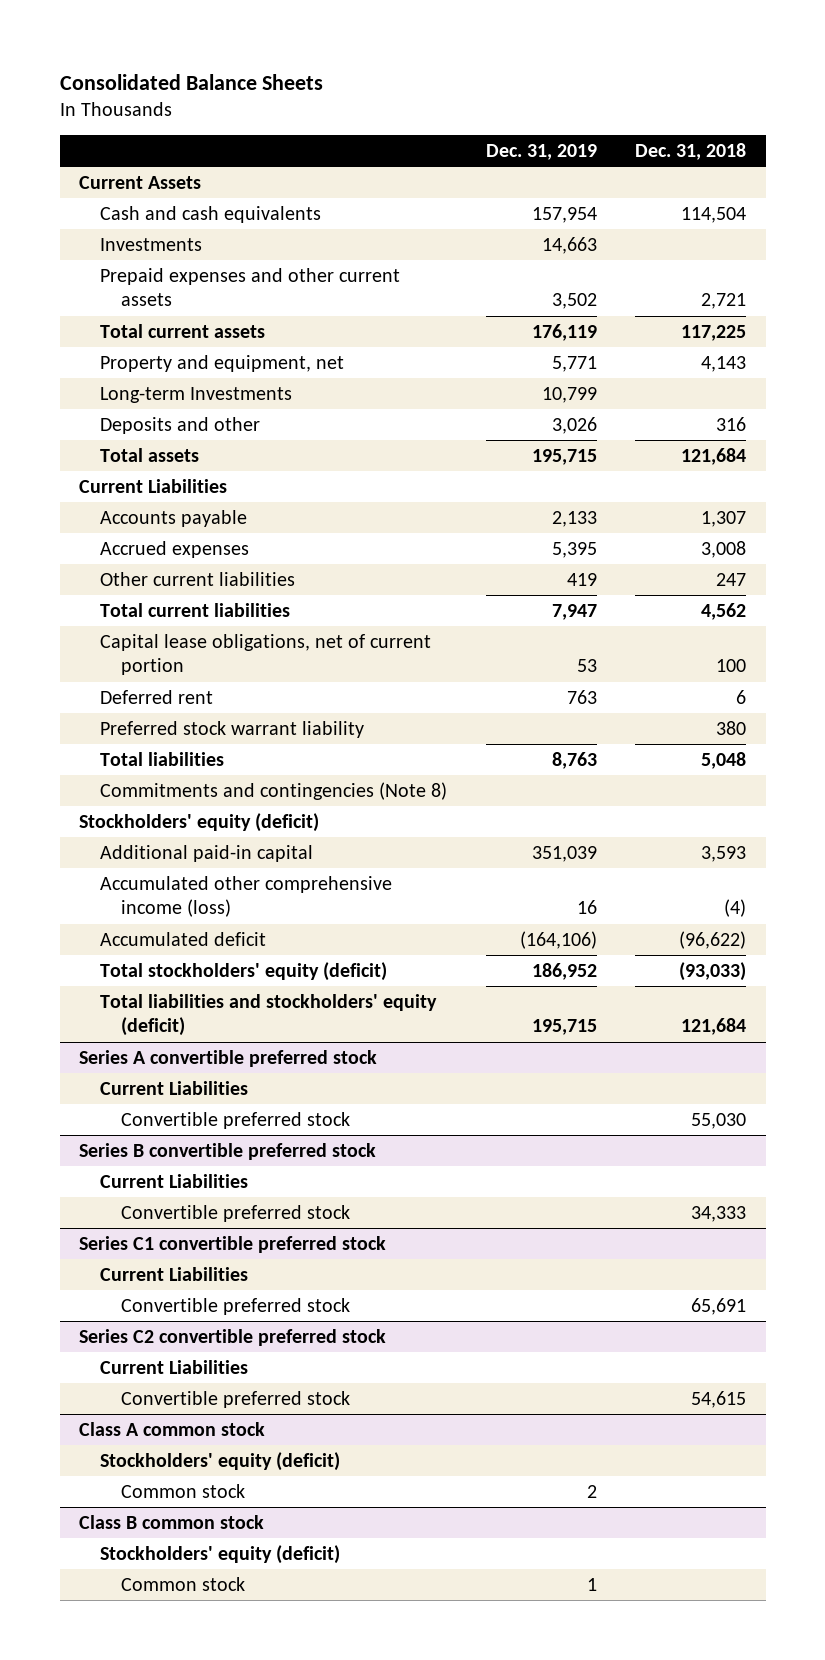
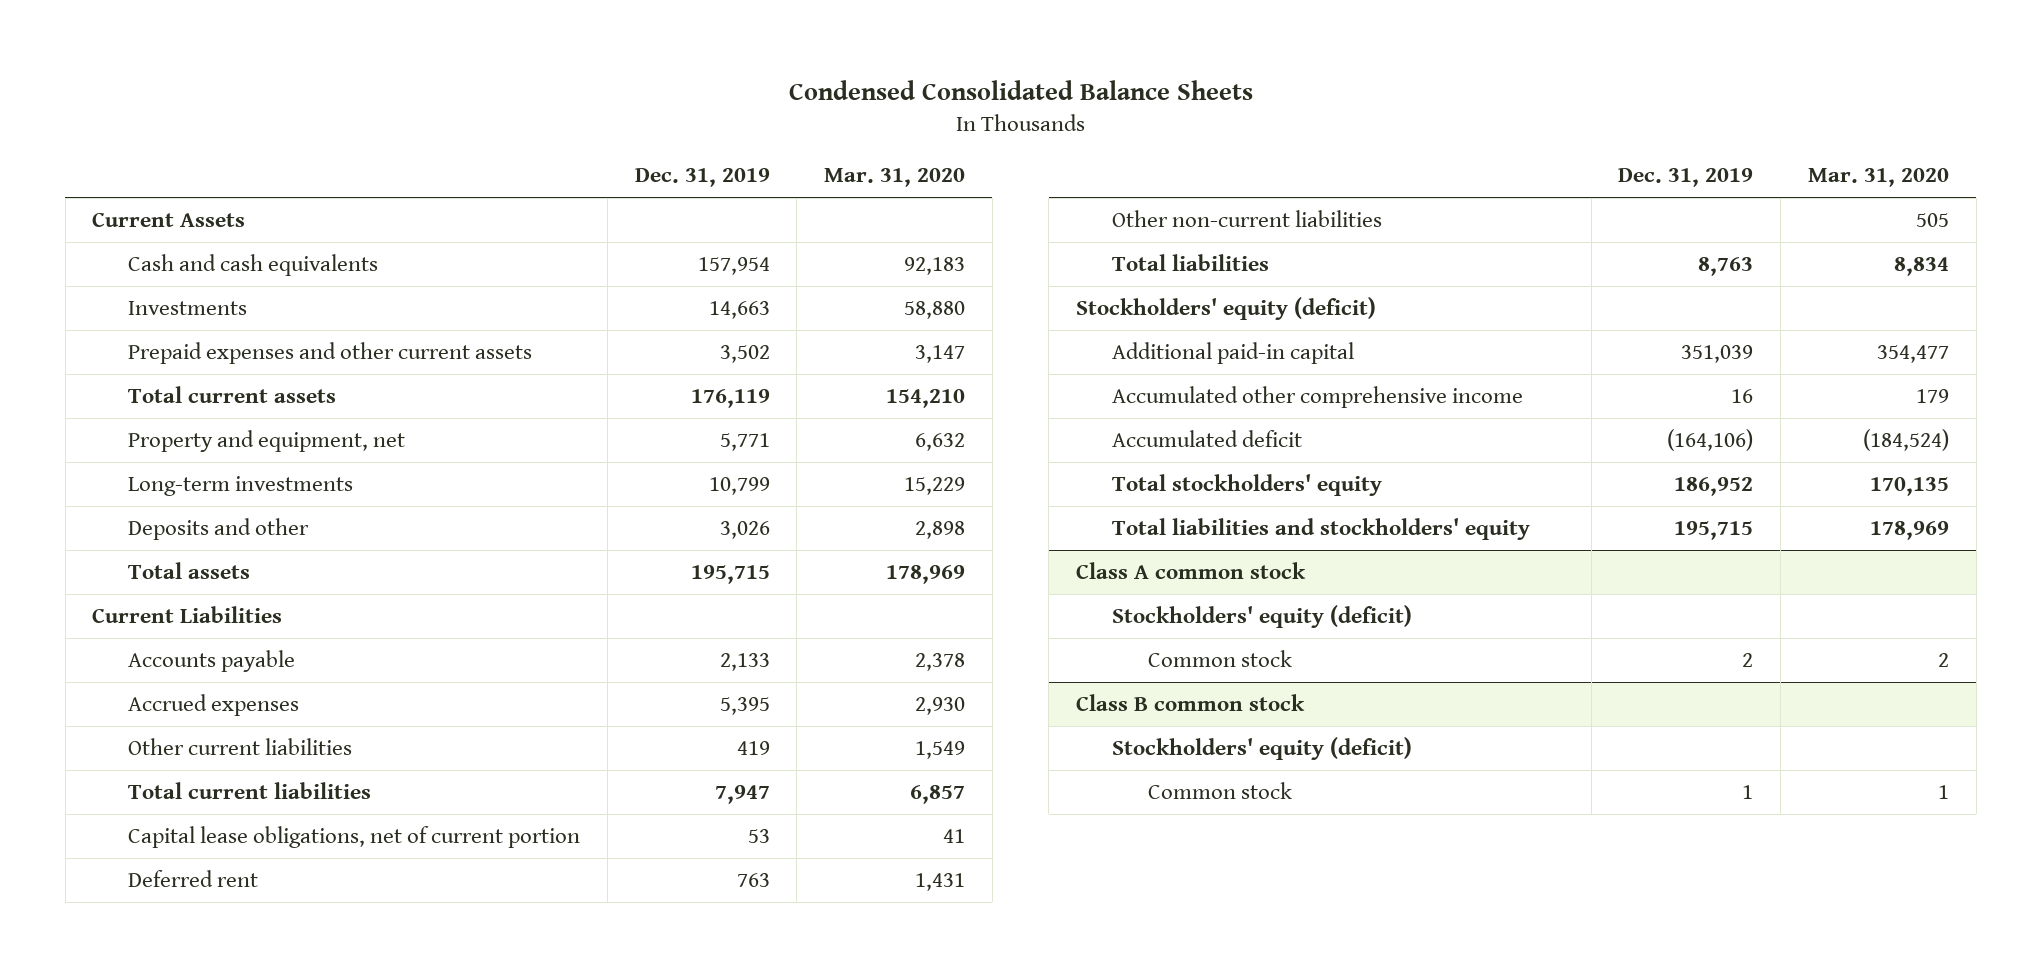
[59,73,323,90] Consolidated Balance Sheets -> [788,80,1253,101] Condensed Consolidated Balance Sheets
[635,142,747,160] Dec. 31, 2018 -> none
none -> [824,168,966,188] Mar. 31, 2020
[99,386,292,403] Long-term Investments -> [128,475,354,496] Long-term investments
[99,720,364,738] Preferred stock warrant liability -> none
none -> [1111,209,1382,227] Other non-current liabilities
[99,781,447,800] Commitments and contingencies (Note 8) -> none
[99,875,392,918] Accumulated other comprehensive income (loss) -> [1111,385,1523,408] Accumulated other comprehensive income
[79,1049,378,1067] Series A convertible preferred stock -> none
[99,1080,248,1095] Current Liabilities -> none
[120,1111,350,1129] Convertible preferred stock -> none
[79,1142,377,1160] Series B convertible preferred stock -> none
[99,1173,248,1188] Current Liabilities -> none
[120,1204,350,1222] Convertible preferred stock -> none
[79,1235,387,1253] Series C1 convertible preferred stock -> none
[99,1266,248,1281] Current Liabilities -> none
[120,1297,350,1315] Convertible preferred stock -> none
[79,1328,387,1346] Series C2 convertible preferred stock -> none
[99,1359,248,1374] Current Liabilities -> none
[120,1390,350,1408] Convertible preferred stock -> none
[99,961,387,981] Total stockholders' equity (deficit) -> [1111,473,1382,496] Total stockholders' equity
[99,993,437,1037] Total liabilities and stockholders' equity (deficit) -> [1111,517,1530,540] Total liabilities and stockholders' equity

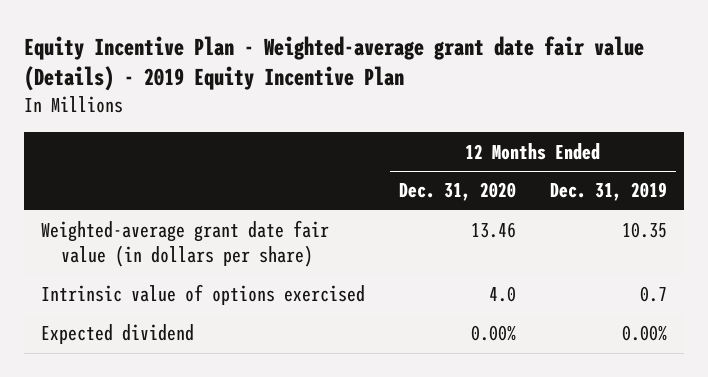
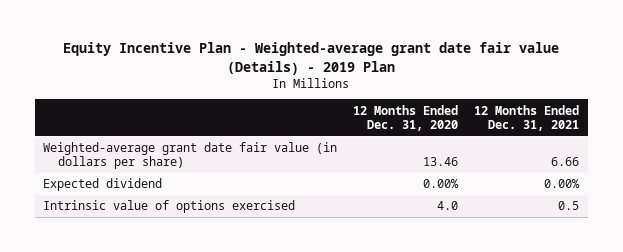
[23,35,644,92] Equity Incentive Plan - Weighted-average grant date fair value (Details) - 2019 Equity Incentive Plan -> [63,42,560,75] Equity Incentive Plan - Weighted-average grant date fair value (Details) - 2019 Plan
[550,182,668,202] Dec. 31, 2019 -> none
none -> [474,104,580,131] 12 Months Ended Dec. 31, 2021
[40,284,365,306] Intrinsic value of options exercised -> [43,200,296,214] Intrinsic value of options exercised

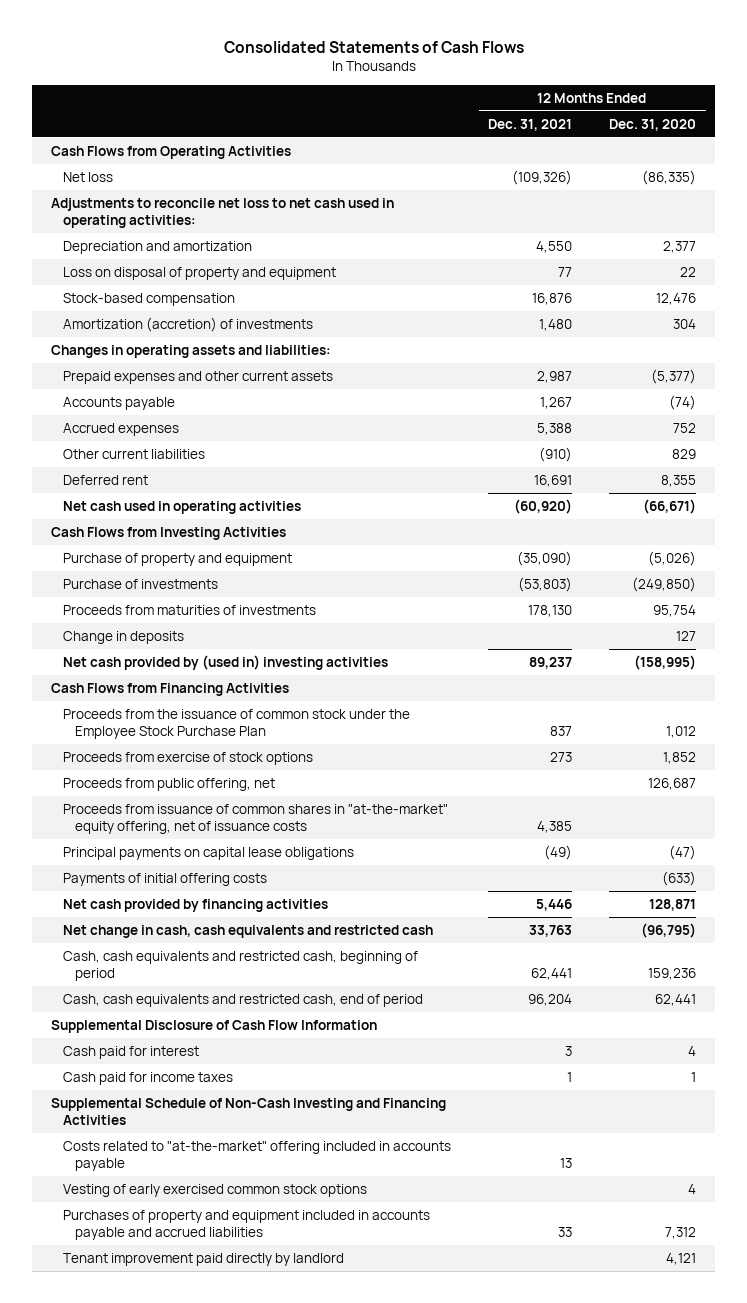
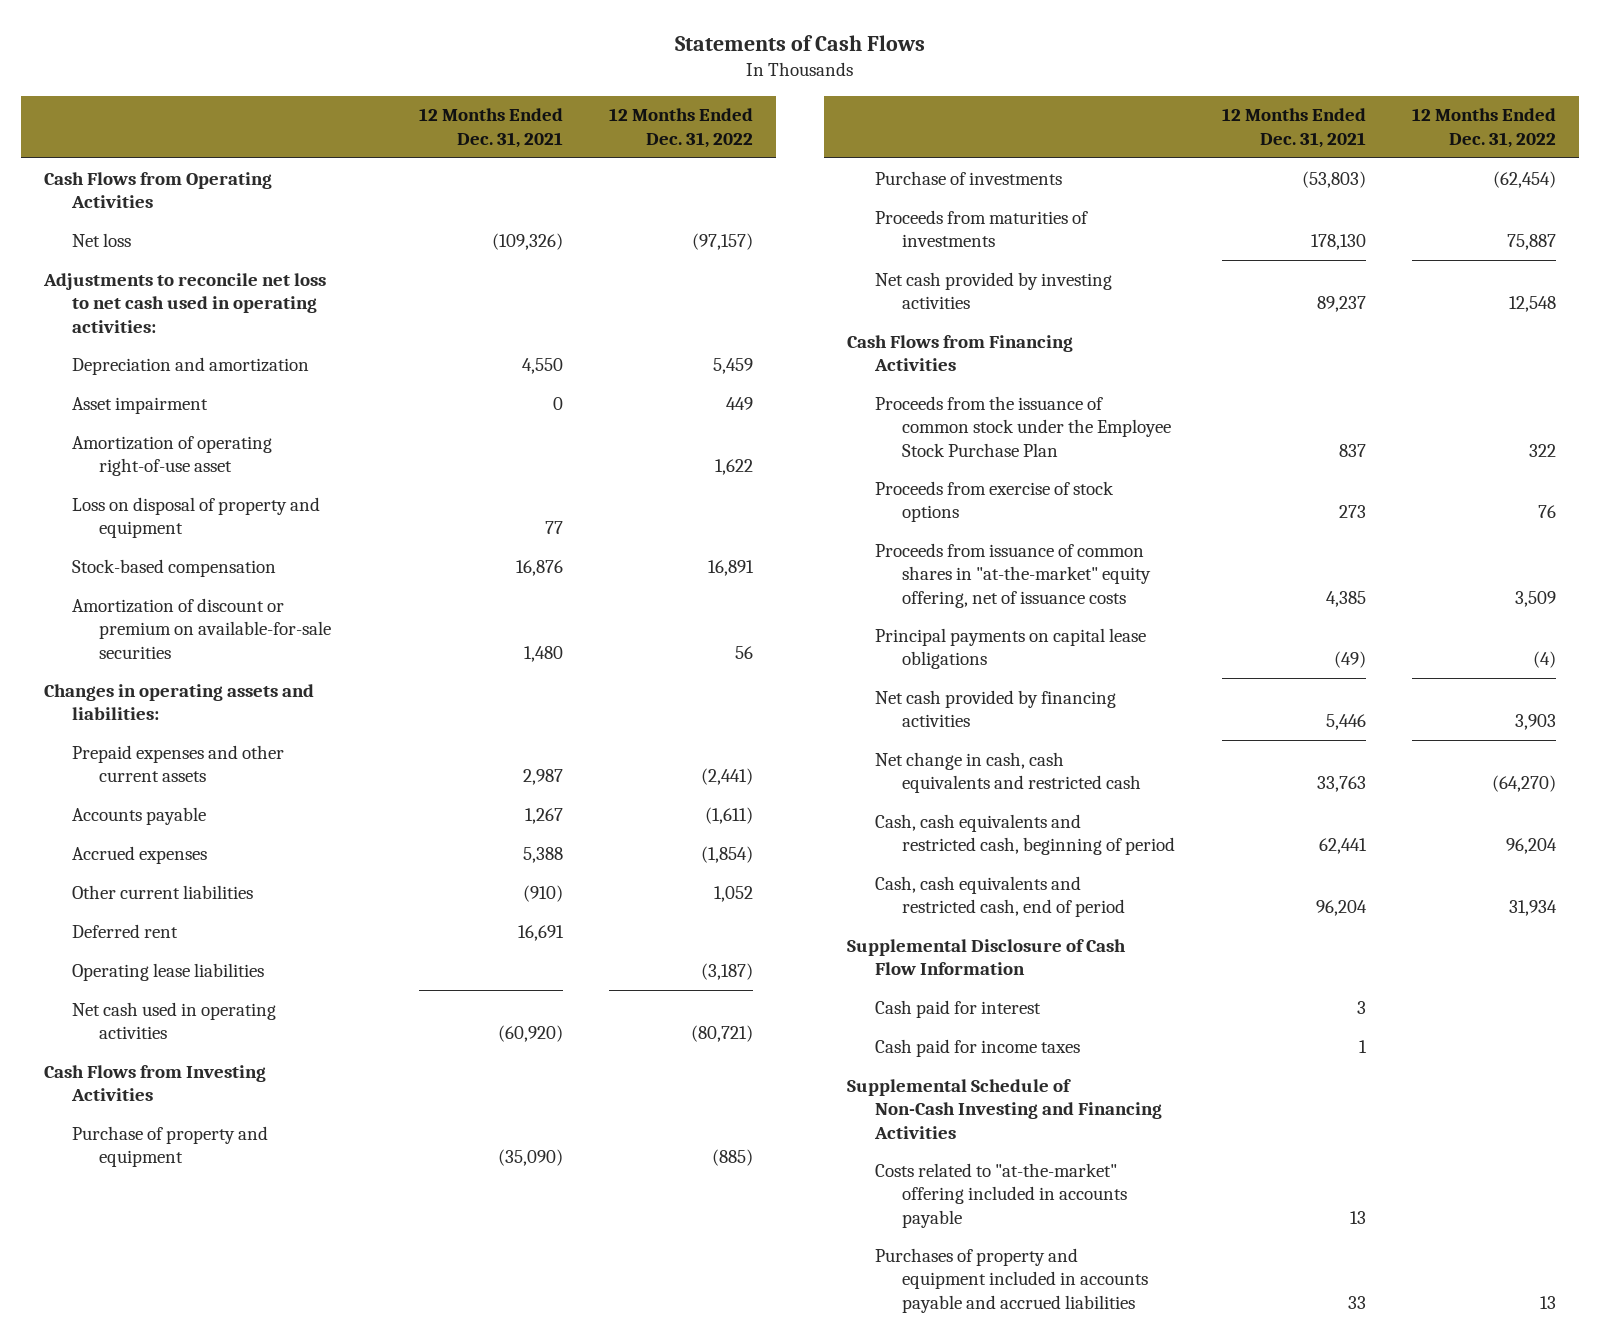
[223,40,524,53] Consolidated Statements of Cash Flows -> [675,34,926,51] Statements of Cash Flows
[609,118,697,131] Dec. 31, 2020 -> none
none -> [609,108,754,148] 12 Months Ended Dec. 31, 2022
none -> [71,396,208,414] Asset impairment
none -> [71,435,272,477] Amortization of operating right-of-use asset
[62,316,313,332] Amortization (accretion) of investments -> [71,597,332,659] Amortization of discount or premium on available-for-sale securities
none -> [71,962,264,981] Operating lease liabilities
[62,630,184,644] Change in deposits -> none
[62,654,388,670] Net cash provided by (used in) investing activities -> [874,271,1112,310] Net cash provided by investing activities
[62,777,275,791] Proceeds from public offering, net -> none
[62,872,267,886] Payments of initial offering costs -> none
[62,1183,367,1197] Vesting of early exercised common stock options -> none
[62,1252,344,1266] Tenant improvement paid directly by landlord -> none

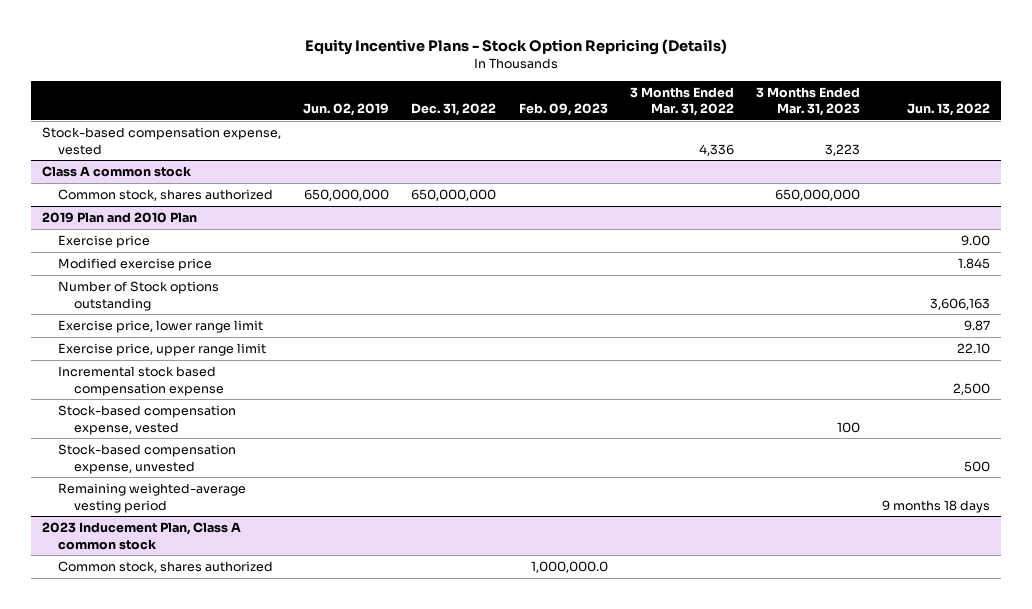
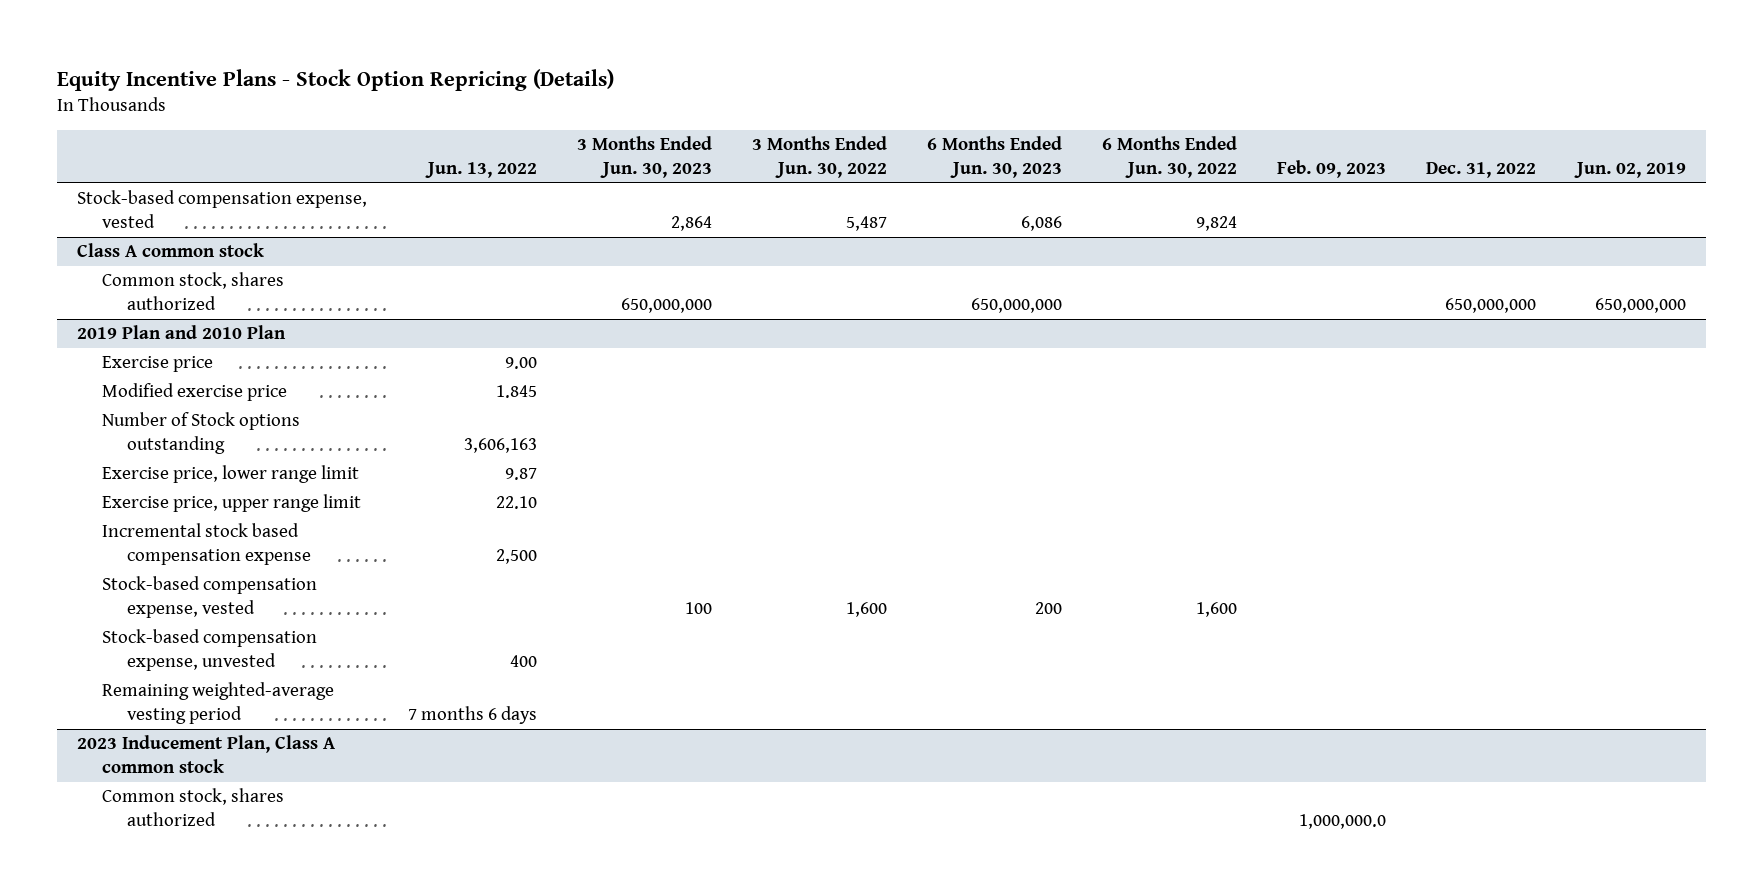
[629,86,734,117] 3 Months Ended Mar. 31, 2022 -> none
[755,86,860,117] 3 Months Ended Mar. 31, 2023 -> none
none -> [576,136,712,178] 3 Months Ended Jun. 30, 2023
none -> [751,136,887,178] 3 Months Ended Jun. 30, 2022
none -> [926,136,1062,178] 6 Months Ended Jun. 30, 2023
none -> [1102,136,1238,178] 6 Months Ended Jun. 30, 2022
[964,460,991,472] 500 -> [509,655,537,668] 400
[882,499,991,513] 9 months 18 days -> [407,706,537,725] 7 months 6 days

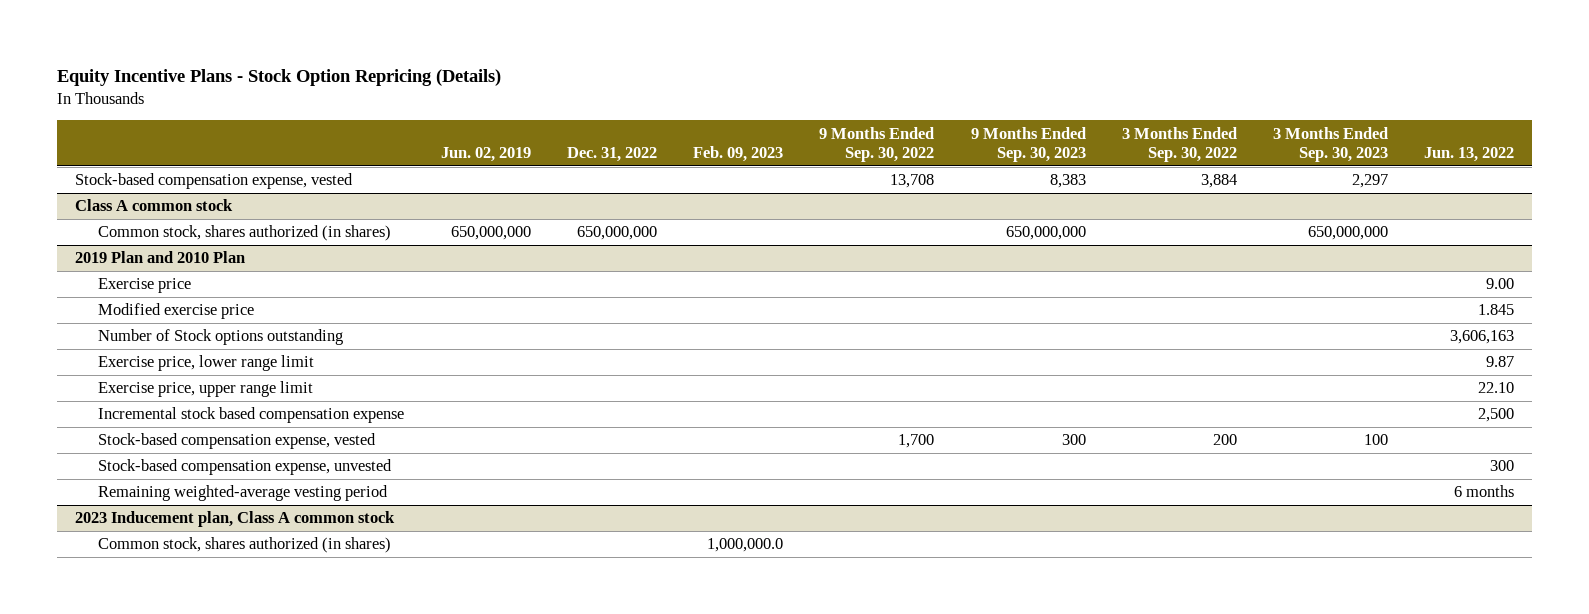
[576,136,712,178] 3 Months Ended Jun. 30, 2023 -> none
[751,136,887,178] 3 Months Ended Jun. 30, 2022 -> none
[926,136,1062,178] 6 Months Ended Jun. 30, 2023 -> none
[1102,136,1238,178] 6 Months Ended Jun. 30, 2022 -> none
none -> [819,126,935,162] 9 Months Ended Sep. 30, 2022
none -> [970,126,1086,162] 9 Months Ended Sep. 30, 2023
none -> [1121,126,1237,162] 3 Months Ended Sep. 30, 2022
none -> [1272,126,1388,162] 3 Months Ended Sep. 30, 2023
[102,272,285,311] Common stock, shares authorized -> [98,225,392,242] Common stock, shares authorized (in shares)
[509,655,537,668] 400 -> [1490,460,1515,472] 300
[407,706,537,725] 7 months 6 days -> [1454,485,1515,498] 6 months
[77,735,336,774] 2023 Inducement Plan, Class A common stock -> [74,511,395,528] 2023 Inducement plan, Class A common stock
[102,788,285,827] Common stock, shares authorized -> [98,537,392,554] Common stock, shares authorized (in shares)

